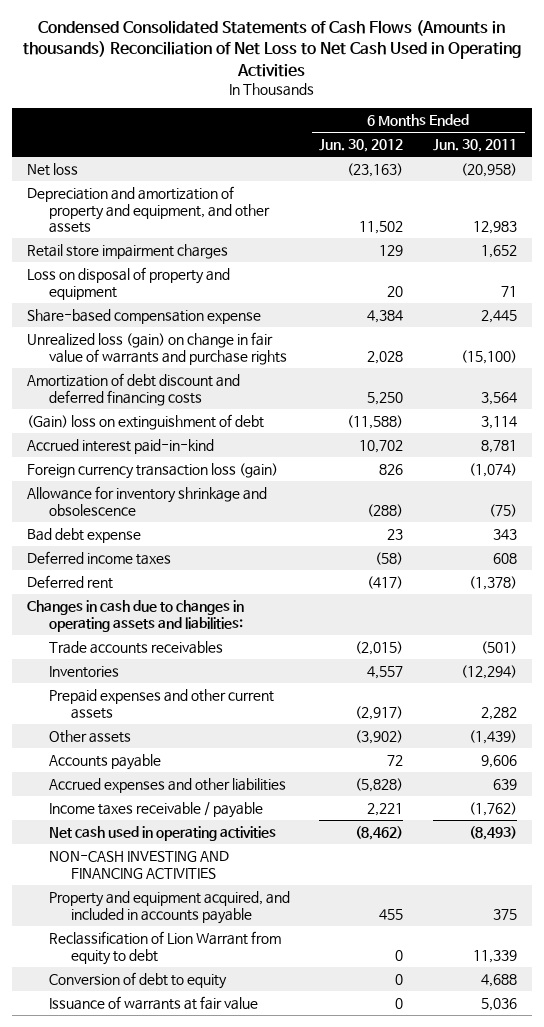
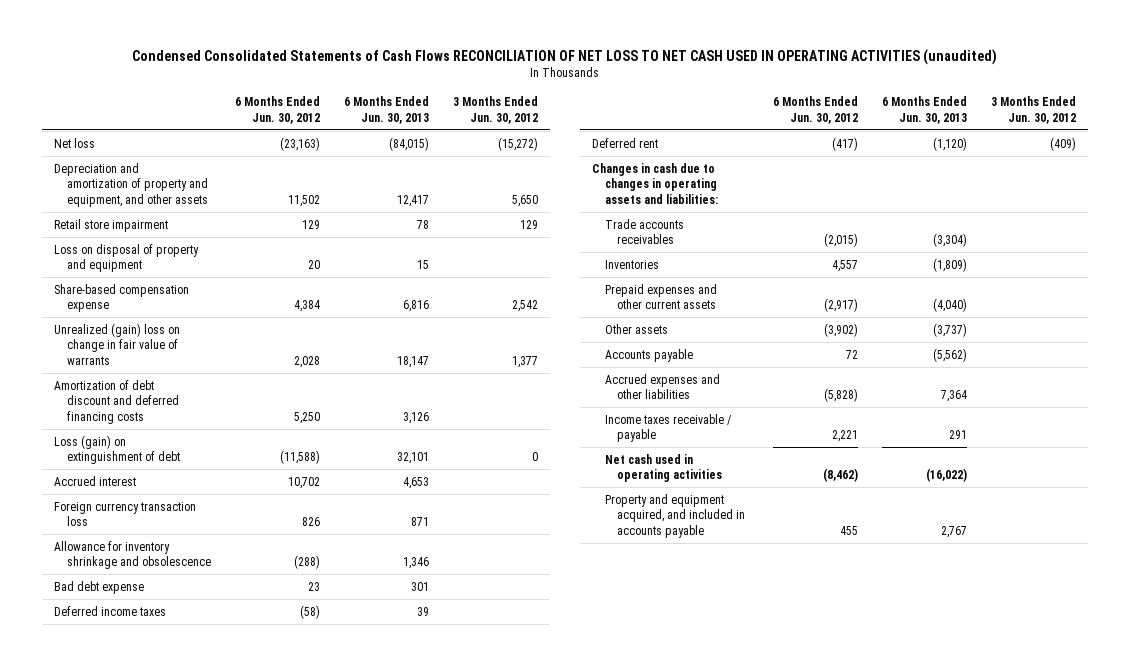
[22,20,521,77] Condensed Consolidated Statements of Cash Flows (Amounts in thousands) Reconciliation of Net Loss to Net Cash Used in Operating Activities -> [132,48,998,65] Condensed Consolidated Statements of Cash Flows RECONCILIATION OF NET LOSS TO NET CASH USED IN OPERATING ACTIVITIES (unaudited)
[433,139,518,153] Jun. 30, 2011 -> none
none -> [343,96,429,124] 6 Months Ended Jun. 30, 2013
none -> [453,96,539,124] 3 Months Ended Jun. 30, 2012
[26,244,228,260] Retail store impairment charges -> [54,218,169,232] Retail store impairment
[26,332,287,365] Unrealized loss (gain) on change in fair value of warrants and purchase rights -> [54,322,181,365] Unrealized (gain) loss on change in fair value of warrants
[26,414,264,431] (Gain) loss on extinguishment of debt -> [54,434,180,465] Loss (gain) on extinguishment of debt
[26,439,214,455] Accrued interest paid-in-kind -> [54,475,137,486] Accrued interest
[26,463,278,480] Foreign currency transaction loss (gain) -> [54,501,197,527] Foreign currency transaction loss
[48,851,229,879] NON-CASH INVESTING AND FINANCING ACTIVITIES -> none
[48,931,281,965] Reclassification of Lion Warrant from equity to debt -> none
[48,972,227,990] Conversion of debt to equity -> none
[48,996,258,1011] Issuance of warrants at fair value -> none

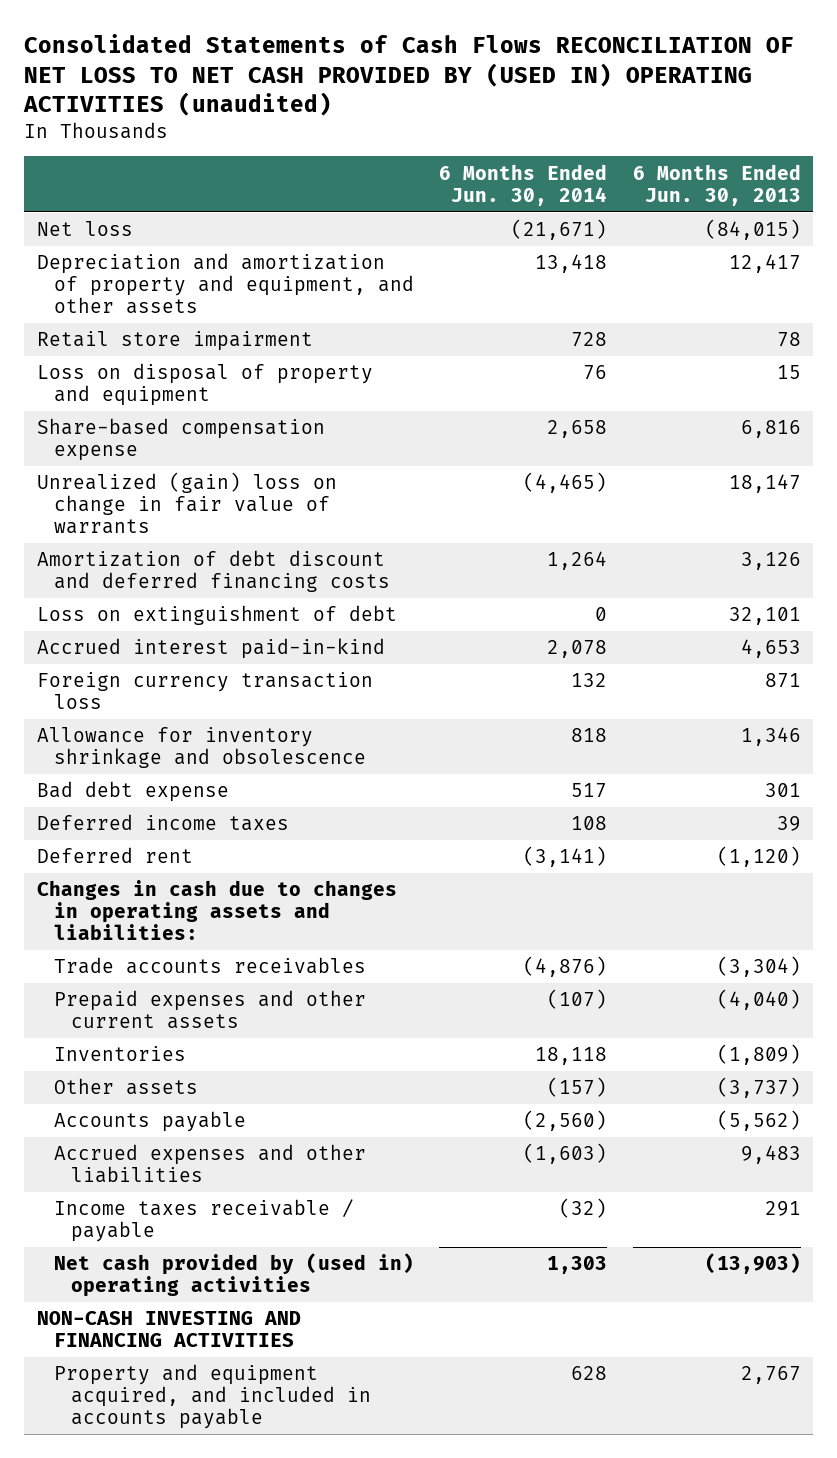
[132,48,998,65] Condensed Consolidated Statements of Cash Flows RECONCILIATION OF NET LOSS TO NET CASH USED IN OPERATING ACTIVITIES (unaudited) -> [22,34,794,117] Consolidated Statements of Cash Flows RECONCILIATION OF NET LOSS TO NET CASH PROVIDED BY (USED IN) OPERATING ACTIVITIES (unaudited)
[234,96,320,124] 6 Months Ended Jun. 30, 2012 -> none
[453,96,539,124] 3 Months Ended Jun. 30, 2012 -> none
none -> [439,163,608,206] 6 Months Ended Jun. 30, 2014
[54,434,180,465] Loss (gain) on extinguishment of debt -> [36,605,397,626] Loss on extinguishment of debt
[54,475,137,486] Accrued interest -> [36,638,385,660] Accrued interest paid-in-kind
[604,259,659,269] Inventories -> [54,1046,187,1062] Inventories
[941,390,968,403] 7,364 -> [740,1145,801,1165] 9,483
[604,453,723,483] Net cash used in operating activities -> [54,1253,415,1298] Net cash provided by (used in) operating activities
[926,468,968,483] (16,022) -> [704,1253,801,1275] (13,903)
none -> [36,1311,301,1348] NON-CASH INVESTING AND FINANCING ACTIVITIES

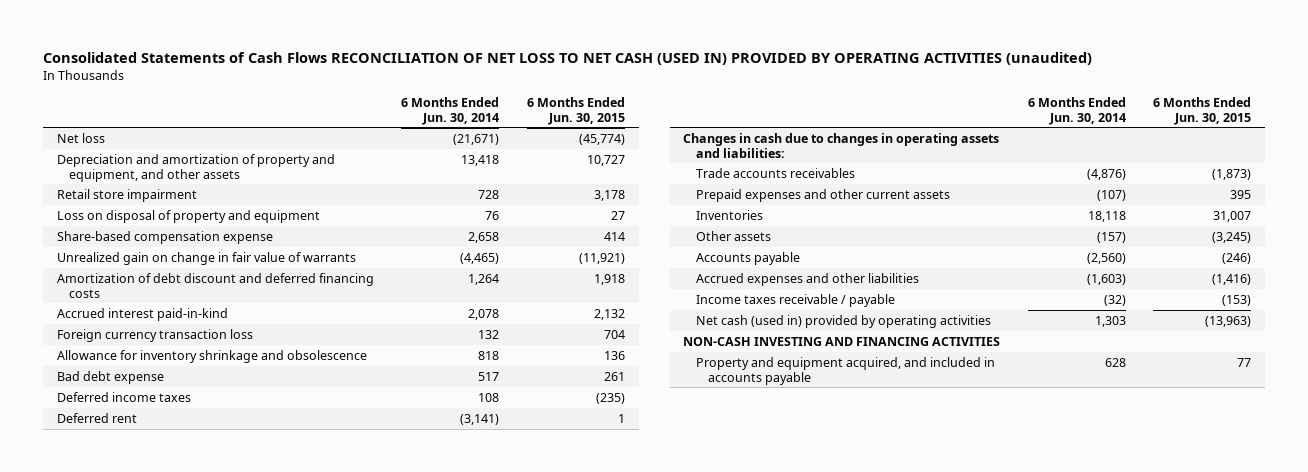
[22,34,794,117] Consolidated Statements of Cash Flows RECONCILIATION OF NET LOSS TO NET CASH PROVIDED BY (USED IN) OPERATING ACTIVITIES (unaudited) -> [43,51,1093,65] Consolidated Statements of Cash Flows RECONCILIATION OF NET LOSS TO NET CASH (USED IN) PROVIDED BY OPERATING ACTIVITIES (unaudited)
[632,163,801,206] 6 Months Ended Jun. 30, 2013 -> none
none -> [526,96,625,125] 6 Months Ended Jun. 30, 2015
[36,472,337,535] Unrealized (gain) loss on change in fair value of warrants -> [57,251,357,265] Unrealized gain on change in fair value of warrants
[36,605,397,626] Loss on extinguishment of debt -> none
[54,1253,415,1298] Net cash provided by (used in) operating activities -> [695,314,991,328] Net cash (used in) provided by operating activities

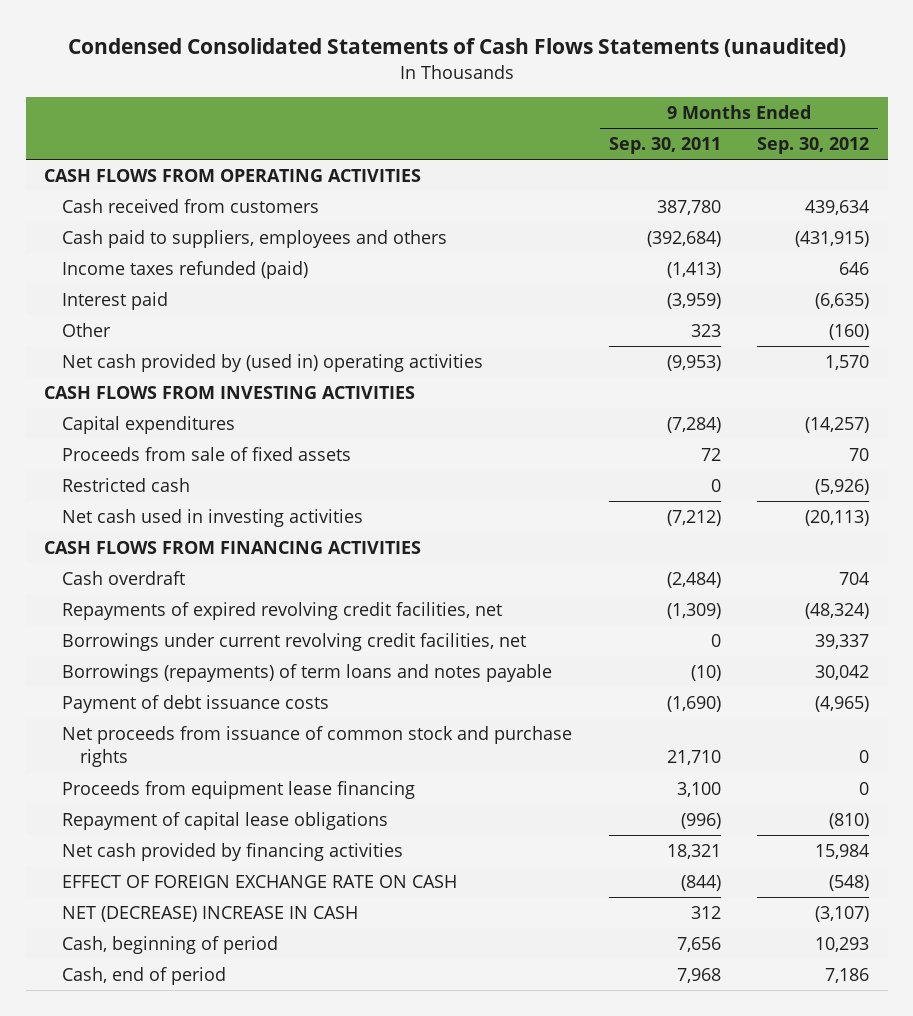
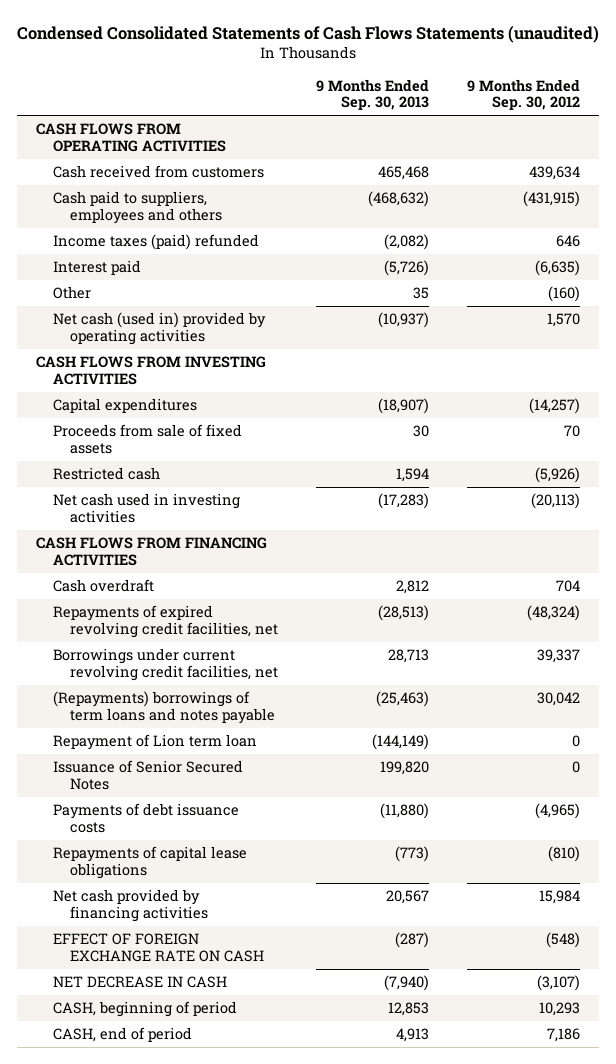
[608,137,721,155] Sep. 30, 2011 -> none
none -> [316,78,430,111] 9 Months Ended Sep. 30, 2013
[62,261,309,280] Income taxes refunded (paid) -> [52,234,259,251] Income taxes (paid) refunded
[62,354,484,373] Net cash provided by (used in) operating activities -> [52,312,266,345] Net cash (used in) provided by operating activities
[62,726,573,768] Net proceeds from issuance of common stock and purchase rights -> none
[62,781,416,800] Proceeds from equipment lease financing -> none
[62,664,553,683] Borrowings (repayments) of term loans and notes payable -> [52,691,276,724] (Repayments) borrowings of term loans and notes payable
none -> [52,734,257,751] Repayment of Lion term loan
none -> [52,760,243,790] Issuance of Senior Secured Notes
[62,695,330,714] Payment of debt issuance costs -> [52,803,239,833] Payments of debt issuance costs
[62,812,389,831] Repayment of capital lease obligations -> [52,846,247,879] Repayments of capital lease obligations
[62,906,359,923] NET (DECREASE) INCREASE IN CASH -> [52,976,227,989] NET DECREASE IN CASH
[62,936,279,955] Cash, beginning of period -> [52,1001,237,1018] CASH, beginning of period
[62,967,227,986] Cash, end of period -> [52,1027,192,1043] CASH, end of period

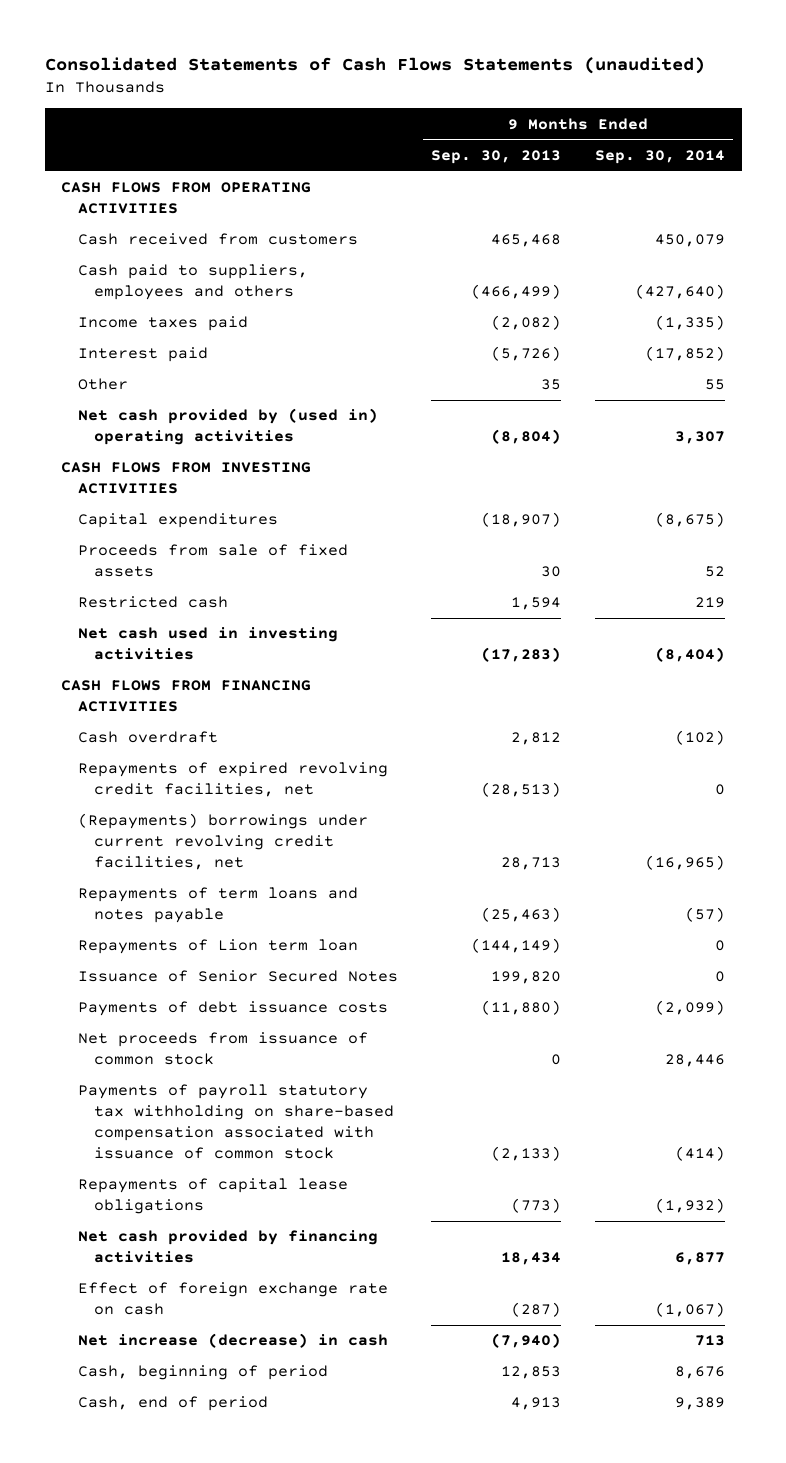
[17,25,600,43] Condensed Consolidated Statements of Cash Flows Statements (unaudited) -> [44,56,705,74] Consolidated Statements of Cash Flows Statements (unaudited)
[467,78,581,111] 9 Months Ended Sep. 30, 2012 -> none
none -> [594,149,725,164] Sep. 30, 2014
[368,191,430,208] (468,632) -> [471,284,562,300] (466,499)
[52,234,259,251] Income taxes (paid) refunded -> [77,316,248,332] Income taxes paid
[52,312,266,345] Net cash (used in) provided by operating activities -> [77,408,378,446] Net cash provided by (used in) operating activities
[378,312,430,329] (10,937) -> [491,429,562,445] (8,804)
[52,648,279,681] Borrowings under current revolving credit facilities, net -> [77,813,368,871] (Repayments) borrowings under current revolving credit facilities, net
[52,691,276,724] (Repayments) borrowings of term loans and notes payable -> [77,887,358,924] Repayments of term loans and notes payable
[52,734,257,751] Repayment of Lion term loan -> [77,939,358,955] Repayments of Lion term loan
none -> [77,1032,368,1066] Net proceeds from issuance of common stock
none -> [77,1084,394,1160] Payments of payroll statutory tax withholding on share-based compensation associated with issuance of common stock
[386,890,430,905] 20,567 -> [501,1252,562,1266] 18,434
[52,933,265,962] EFFECT OF FOREIGN EXCHANGE RATE ON CASH -> [77,1282,388,1316] Effect of foreign exchange rate on cash
[52,976,227,989] NET DECREASE IN CASH -> [77,1333,388,1349] Net increase (decrease) in cash
[52,1001,237,1018] CASH, beginning of period -> [77,1365,328,1381] Cash, beginning of period
[52,1027,192,1043] CASH, end of period -> [77,1396,268,1412] Cash, end of period

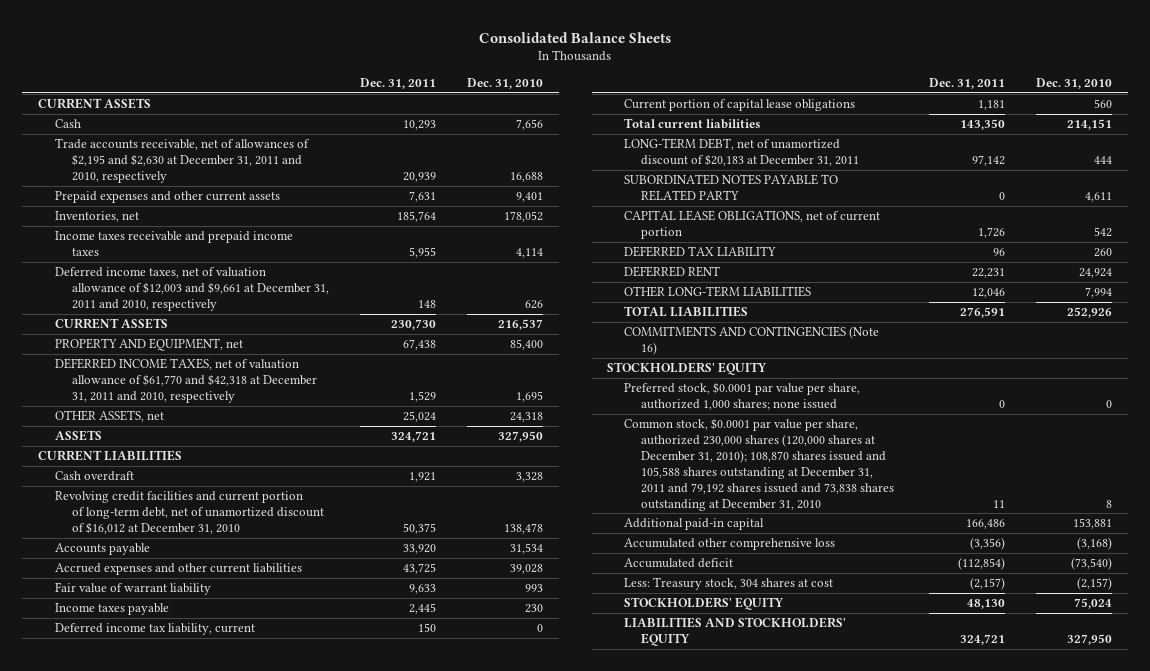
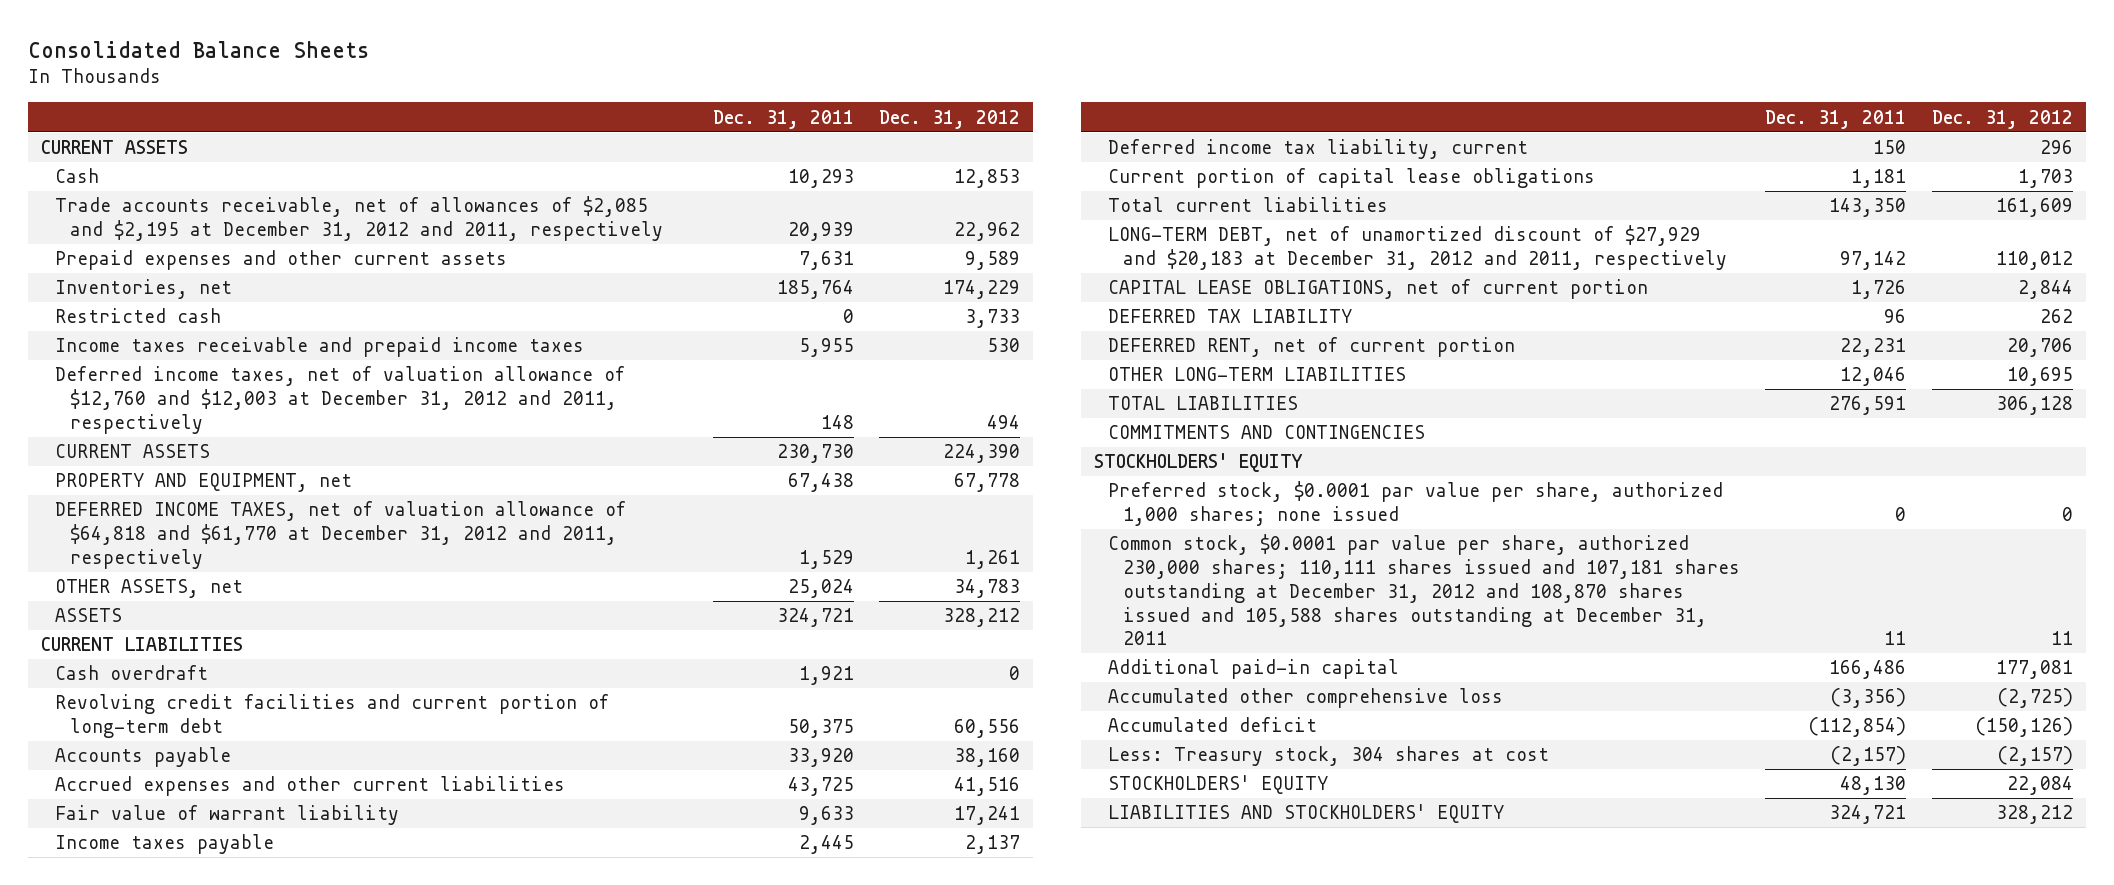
[467,78,544,90] Dec. 31, 2010 -> none
none -> [879,109,1021,129] Dec. 31, 2012
[55,138,311,183] Trade accounts receivable, net of allowances of $2,195 and $2,630 at December 31, 2011 and 2010, respectively -> [55,196,663,241] Trade accounts receivable, net of allowances of $2,085 and $2,195 at December 31, 2012 and 2011, respectively
none -> [55,308,222,324] Restricted cash
[55,267,330,311] Deferred income taxes, net of valuation allowance of $12,003 and $9,661 at December 31, 2011 and 2010, respectively -> [55,366,626,434] Deferred income taxes, net of valuation allowance of $12,760 and $12,003 at December 31, 2012 and 2011, respectively
[55,358,318,403] DEFERRED INCOME TAXES, net of valuation allowance of $61,770 and $42,318 at December 31, 2011 and 2010, respectively -> [55,501,627,569] DEFERRED INCOME TAXES, net of valuation allowance of $64,818 and $61,770 at December 31, 2012 and 2011, respectively
[55,491,325,534] Revolving credit facilities and current portion of long-term debt, net of unamortized discount of $16,012 at December 31, 2010 -> [55,694,610,738] Revolving credit facilities and current portion of long-term debt
[624,174,839,202] SUBORDINATED NOTES PAYABLE TO RELATED PARTY -> none
[624,138,860,167] LONG-TERM DEBT, net of unamortized discount of $20,183 at December 31, 2011 -> [1108,225,1727,270] LONG-TERM DEBT, net of unamortized discount of $27,929 and $20,183 at December 31, 2012 and 2011, respectively
[624,266,721,278] DEFERRED RENT -> [1108,337,1516,358] DEFERRED RENT, net of current portion
[624,326,880,356] COMMITMENTS AND CONTINGENCIES (Note 16) -> [1108,425,1426,440] COMMITMENTS AND CONTINGENCIES
[624,418,895,511] Common stock, $0.0001 par value per share, authorized 230,000 shares (120,000 shares at December 31, 2010); 108,870 shares issued and 105,588 shares outstanding at December 31, 2011 and 79,192 shares issued and 73,838 shares outstanding at December 31, 2010 -> [1108,534,1740,646] Common stock, $0.0001 par value per share, authorized 230,000 shares; 110,111 shares issued and 107,181 shares outstanding at December 31, 2012 and 108,870 shares issued and 105,588 shares outstanding at December 31, 2011

